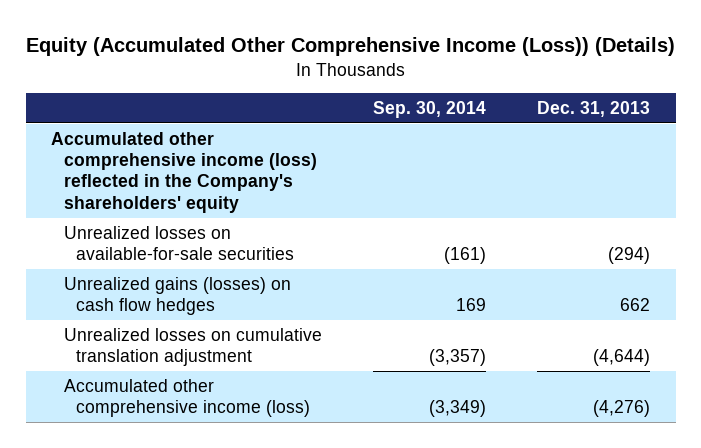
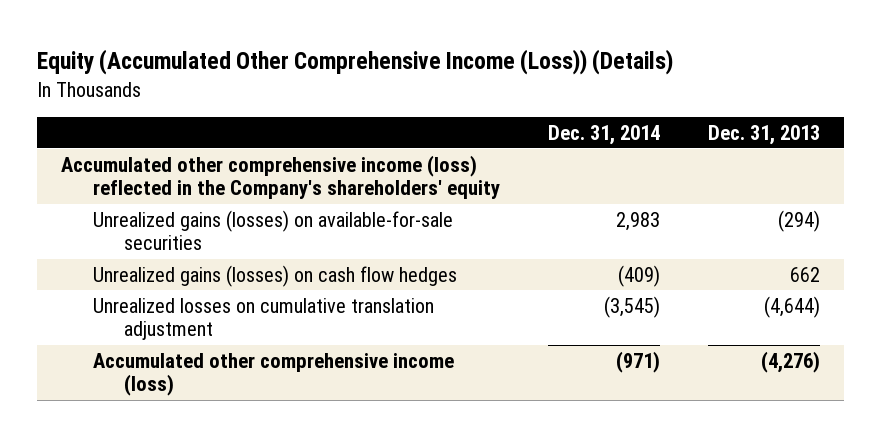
[372,100,486,118] Sep. 30, 2014 -> none
none -> [547,124,660,145] Dec. 31, 2014
[63,225,294,261] Unrealized losses on available-for-sale securities -> [92,209,453,251] Unrealized gains (losses) on available-for-sale securities

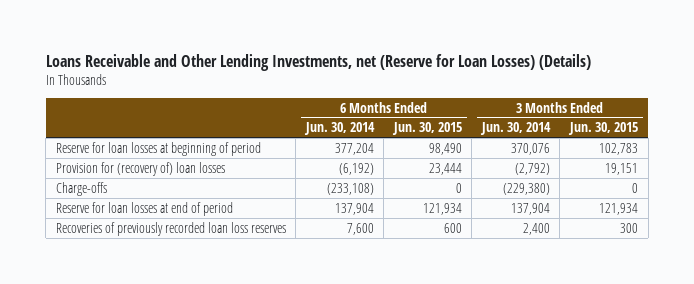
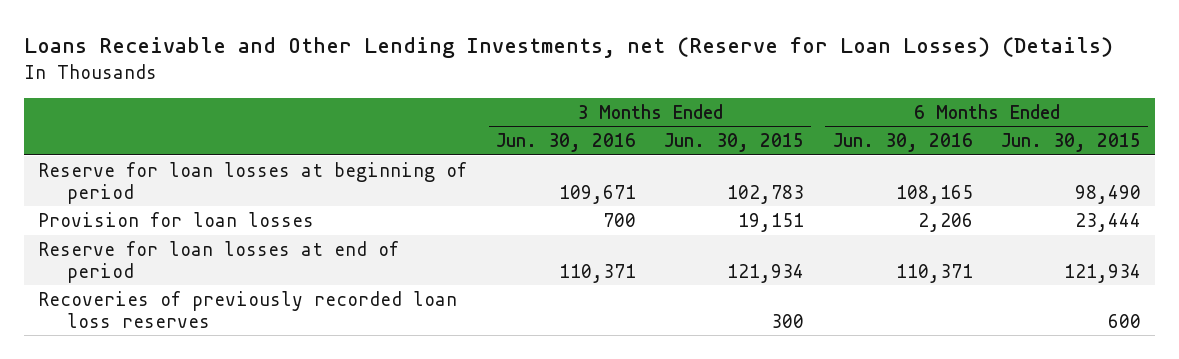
[303,122,375,136] Jun. 30, 2014 -> none
[479,122,551,136] Jun. 30, 2014 -> none
none -> [495,133,636,153] Jun. 30, 2016
none -> [832,133,973,153] Jun. 30, 2016
[55,181,107,196] Charge-offs -> none
[55,161,225,176] Provision for (recovery of) loan losses -> [38,211,315,227] Provision for loan losses

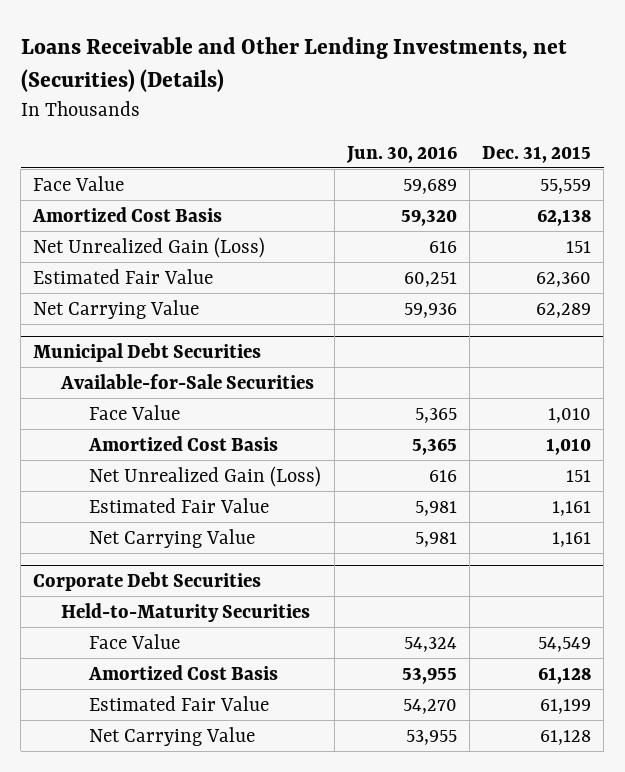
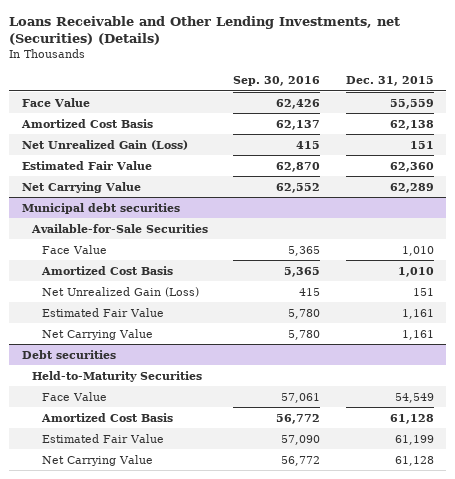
[345,145,457,163] Jun. 30, 2016 -> none
none -> [233,76,321,87] Sep. 30, 2016
[33,342,262,362] Municipal Debt Securities -> [21,202,180,214] Municipal debt securities
[33,571,262,591] Corporate Debt Securities -> [21,349,116,359] Debt securities

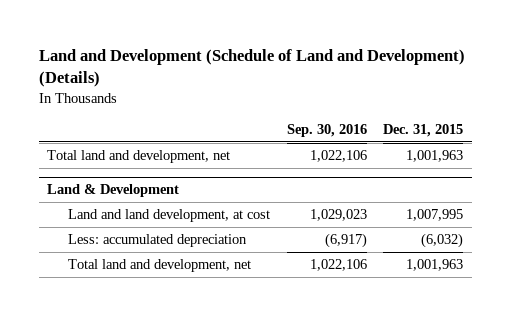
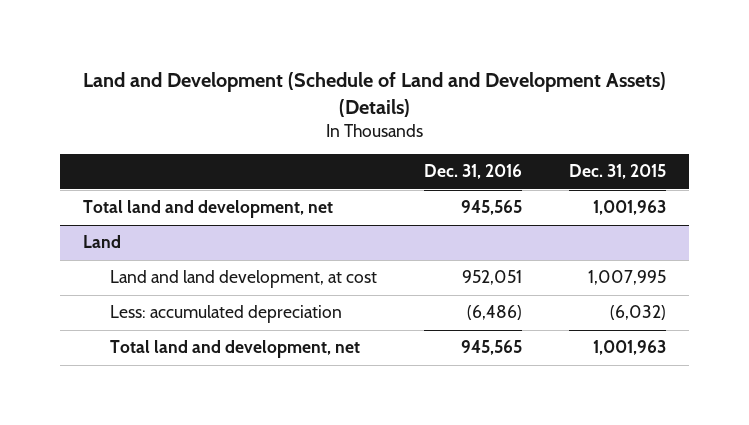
[38,48,465,88] Land and Development (Schedule of Land and Development) (Details) -> [82,71,666,117] Land and Development (Schedule of Land and Development Assets) (Details)
[286,124,367,138] Sep. 30, 2016 -> none
none -> [423,164,522,180] Dec. 31, 2016
[46,184,179,198] Land & Development -> [83,235,122,249] Land

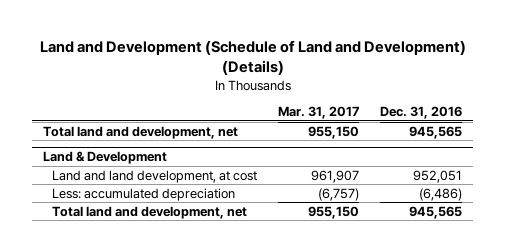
[82,71,666,117] Land and Development (Schedule of Land and Development Assets) (Details) -> [39,40,466,76] Land and Development (Schedule of Land and Development) (Details)
[568,164,666,180] Dec. 31, 2015 -> none
none -> [278,106,360,120] Mar. 31, 2017
[83,235,122,249] Land -> [42,151,167,165] Land & Development

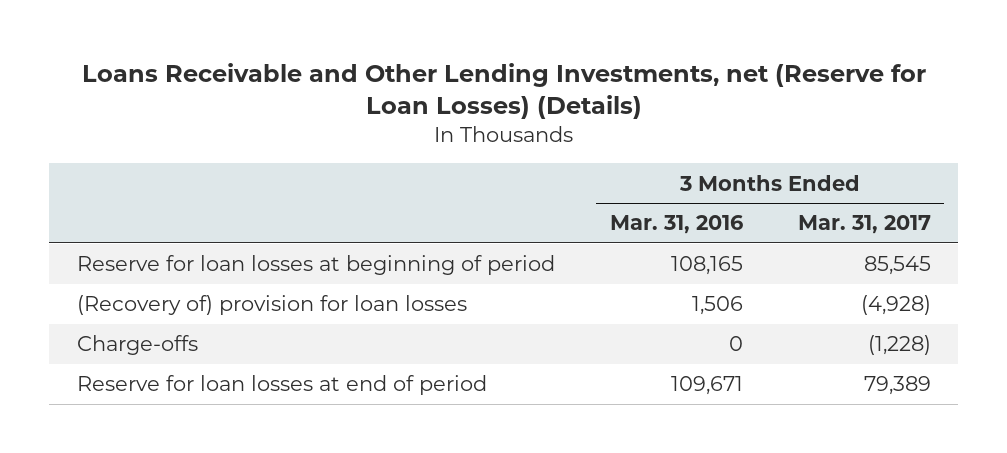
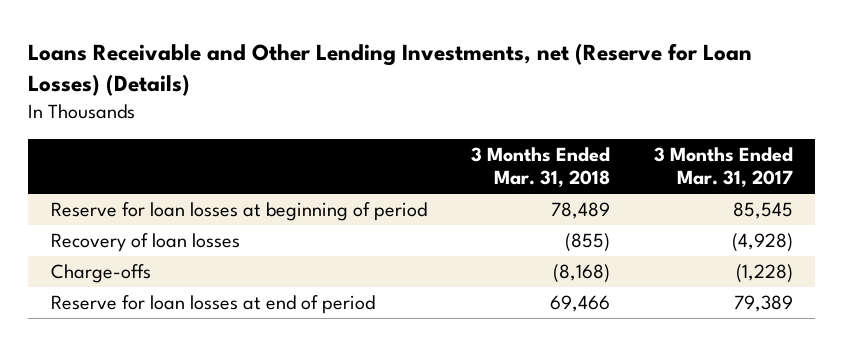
[609,215,743,235] Mar. 31, 2016 -> none
none -> [470,146,610,188] 3 Months Ended Mar. 31, 2018
[76,295,467,316] (Recovery of) provision for loan losses -> [50,233,240,253] Recovery of loan losses

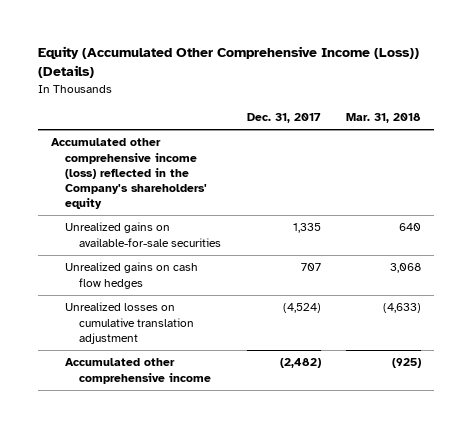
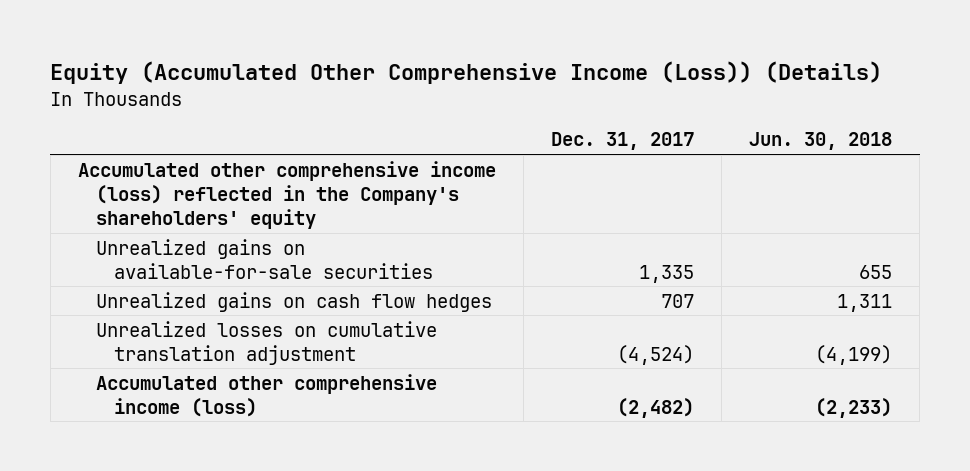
[346,113,422,124] Mar. 31, 2018 -> none
none -> [749,132,893,151] Jun. 30, 2018
[65,358,212,384] Accumulated other comprehensive income -> [95,373,437,417] Accumulated other comprehensive income (loss)

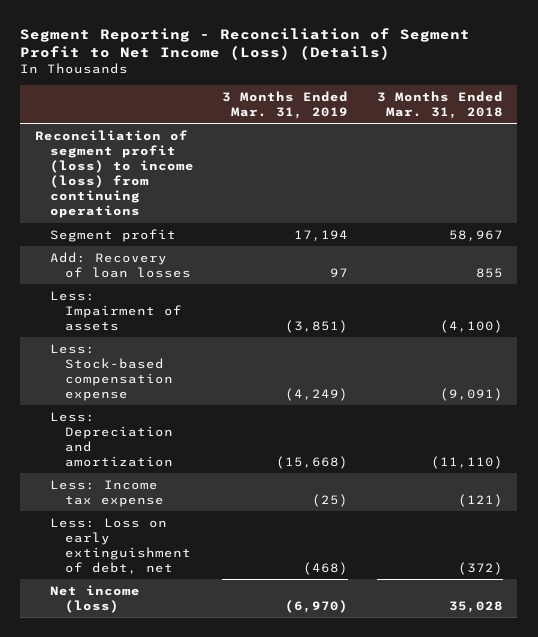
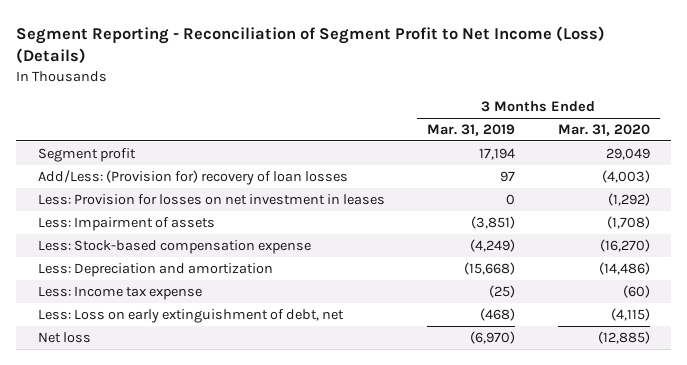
[376,90,503,119] 3 Months Ended Mar. 31, 2018 -> none
none -> [557,123,650,136] Mar. 31, 2020
[34,129,194,219] Reconciliation of segment profit (loss) to income (loss) from continuing operations -> none
[49,251,191,278] Add: Recovery of loan losses -> [37,169,348,185] Add/Less: (Provision for) recovery of loan losses
none -> [37,193,385,205] Less: Provision for losses on net investment in leases
[49,584,140,613] Net income (loss) -> [37,331,91,343] Net loss

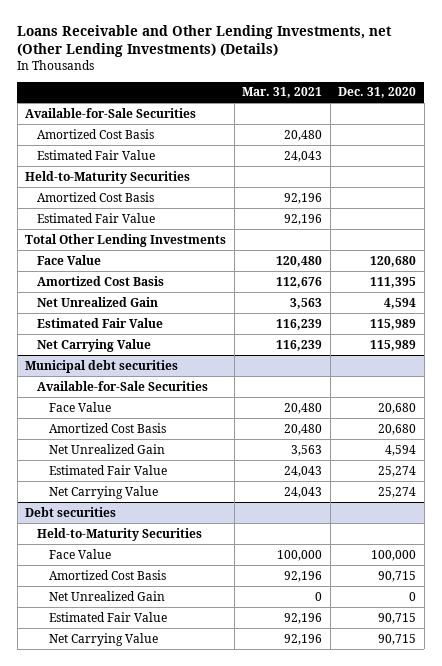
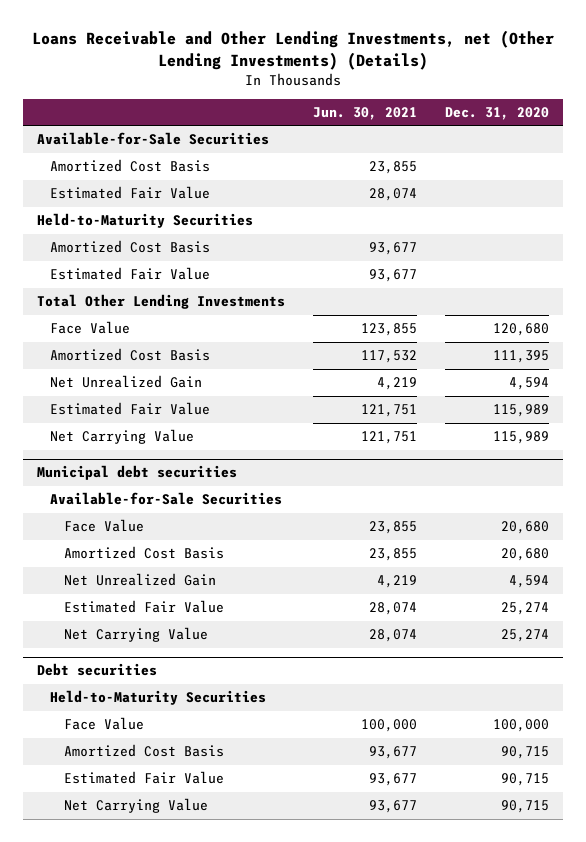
[242,87,323,99] Mar. 31, 2021 -> none
none -> [312,106,417,120] Jun. 30, 2021
[48,590,165,601] Net Unrealized Gain -> none

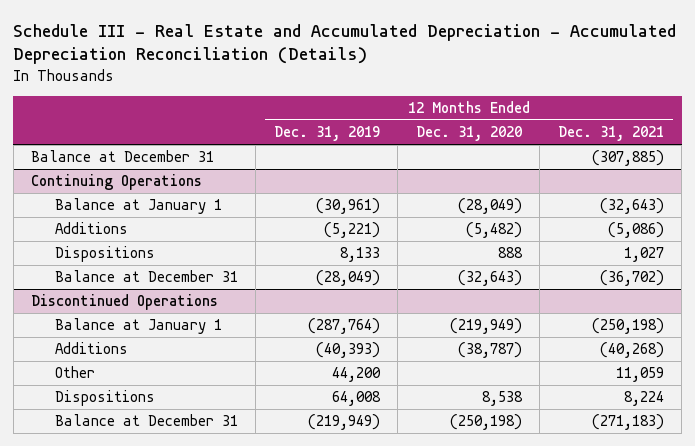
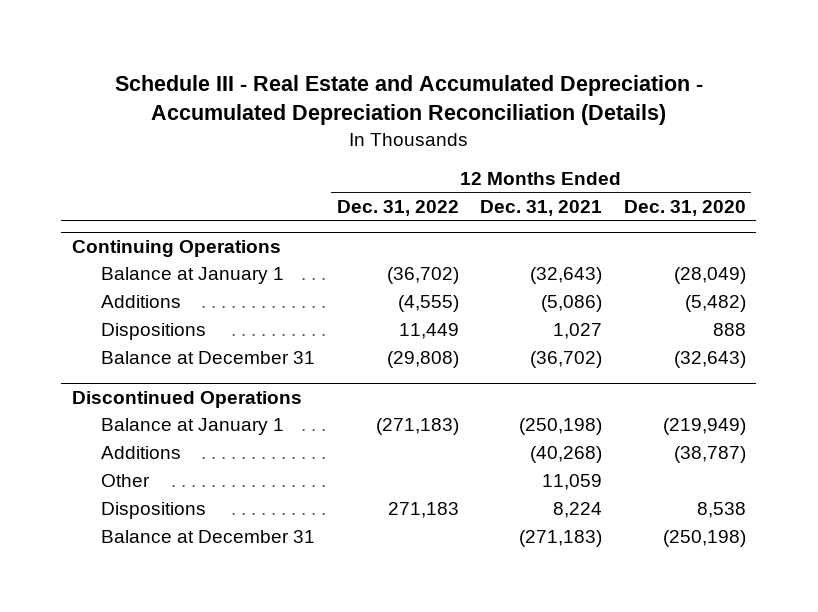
[273,126,380,142] Dec. 31, 2019 -> none
none -> [336,200,459,217] Dec. 31, 2022
[31,150,215,163] Balance at December 31 -> none

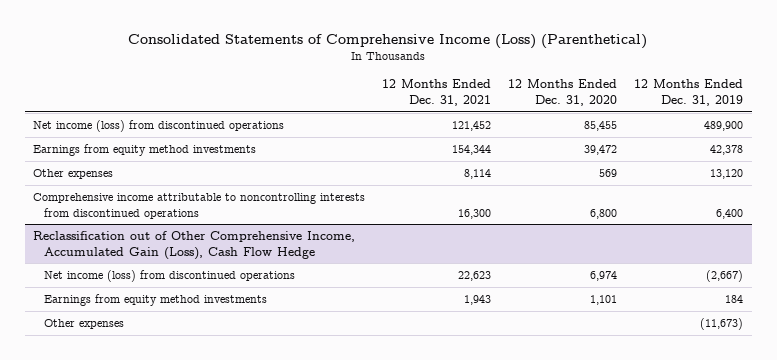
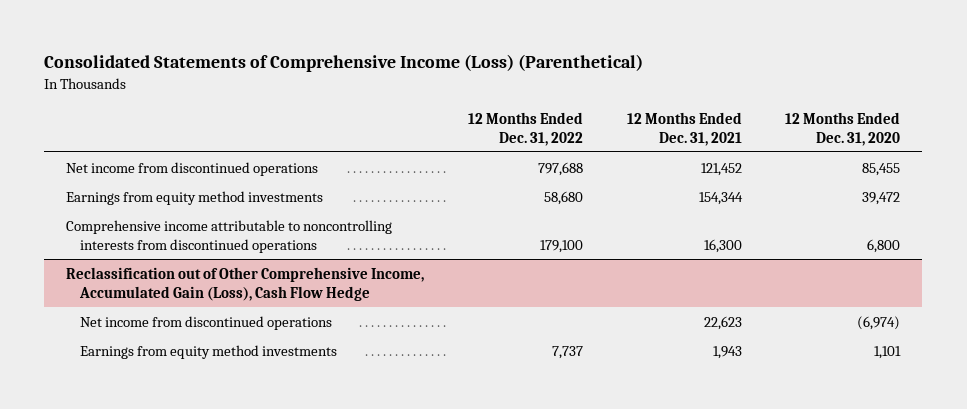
[634,79,744,107] 12 Months Ended Dec. 31, 2019 -> none
none -> [468,111,584,146] 12 Months Ended Dec. 31, 2022
[33,120,285,133] Net income (loss) from discontinued operations -> [66,161,319,176] Net income from discontinued operations
[33,169,114,180] Other expenses -> none
[44,270,296,283] Net income (loss) from discontinued operations -> [80,315,333,330] Net income from discontinued operations
[590,271,618,282] 6,974 -> [857,315,901,330] (6,974)
[44,319,125,330] Other expenses -> none

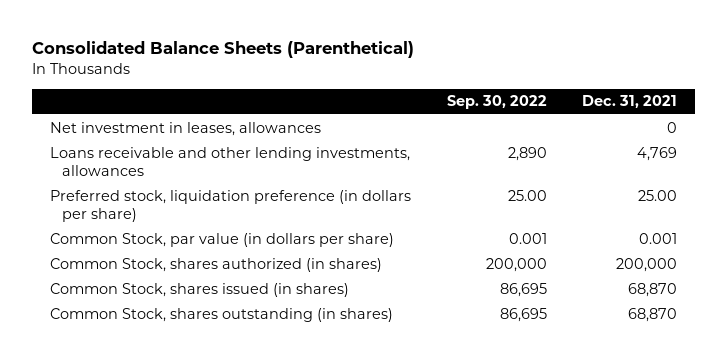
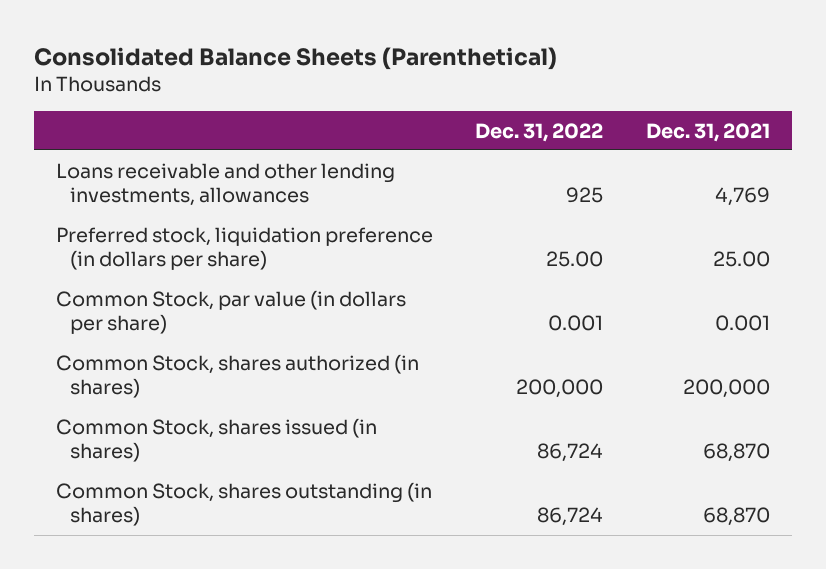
[446,95,547,110] Sep. 30, 2022 -> none
none -> [475,122,604,142] Dec. 31, 2022
[49,121,321,136] Net investment in leases, allowances -> none

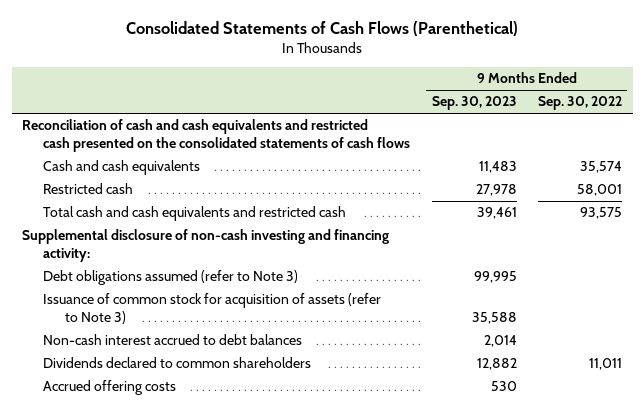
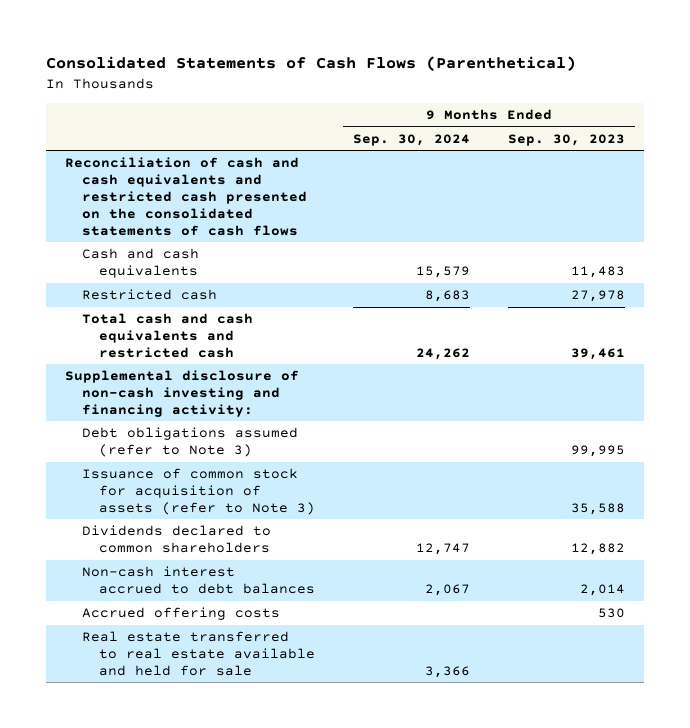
[538,96,623,111] Sep. 30, 2022 -> none
none -> [352,133,470,146] Sep. 30, 2024
[43,334,303,346] Non-cash interest accrued to debt balances -> [81,566,315,595] Non-cash interest accrued to debt balances
none -> [81,631,315,676] Real estate transferred to real estate available and held for sale

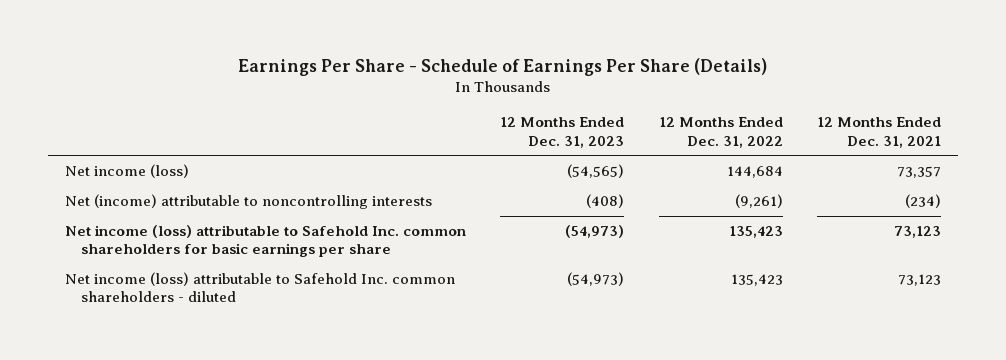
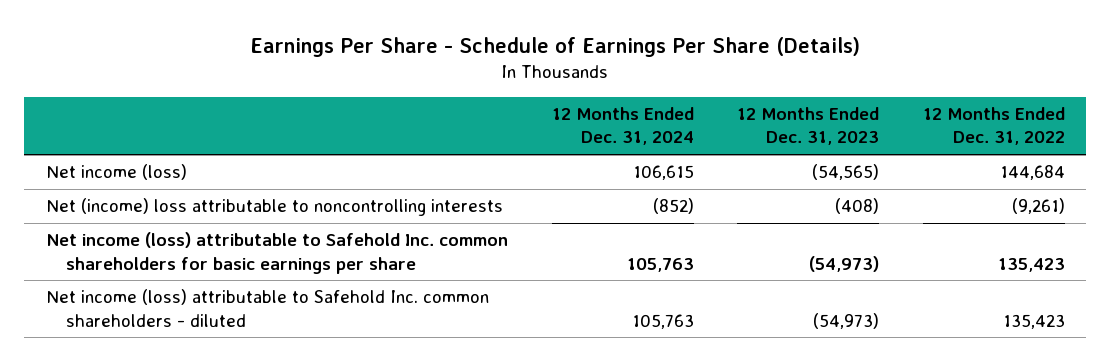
[816,117,941,148] 12 Months Ended Dec. 31, 2021 -> none
none -> [551,107,694,146] 12 Months Ended Dec. 31, 2024
[65,193,433,209] Net (income) attributable to noncontrolling interests -> [45,198,503,217] Net (income) loss attributable to noncontrolling interests

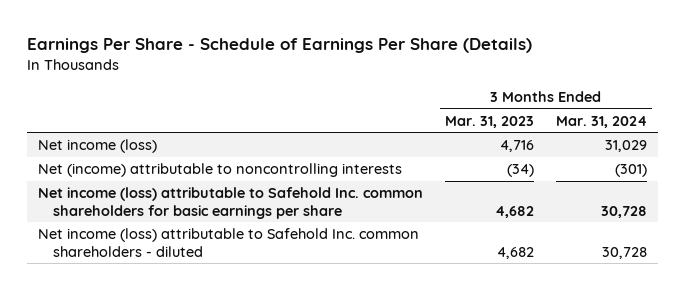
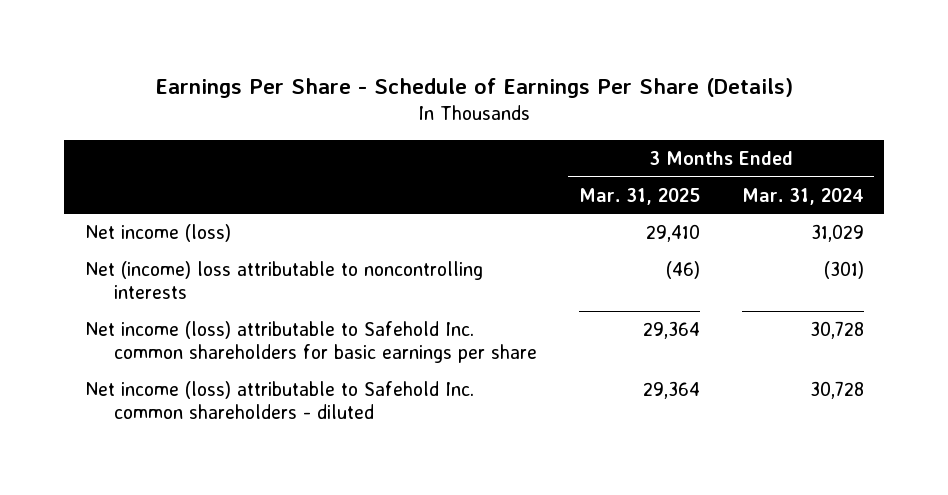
[445,115,535,128] Mar. 31, 2023 -> none
none -> [578,187,700,205] Mar. 31, 2025
[38,163,403,178] Net (income) attributable to noncontrolling interests -> [84,261,483,300] Net (income) loss attributable to noncontrolling interests

